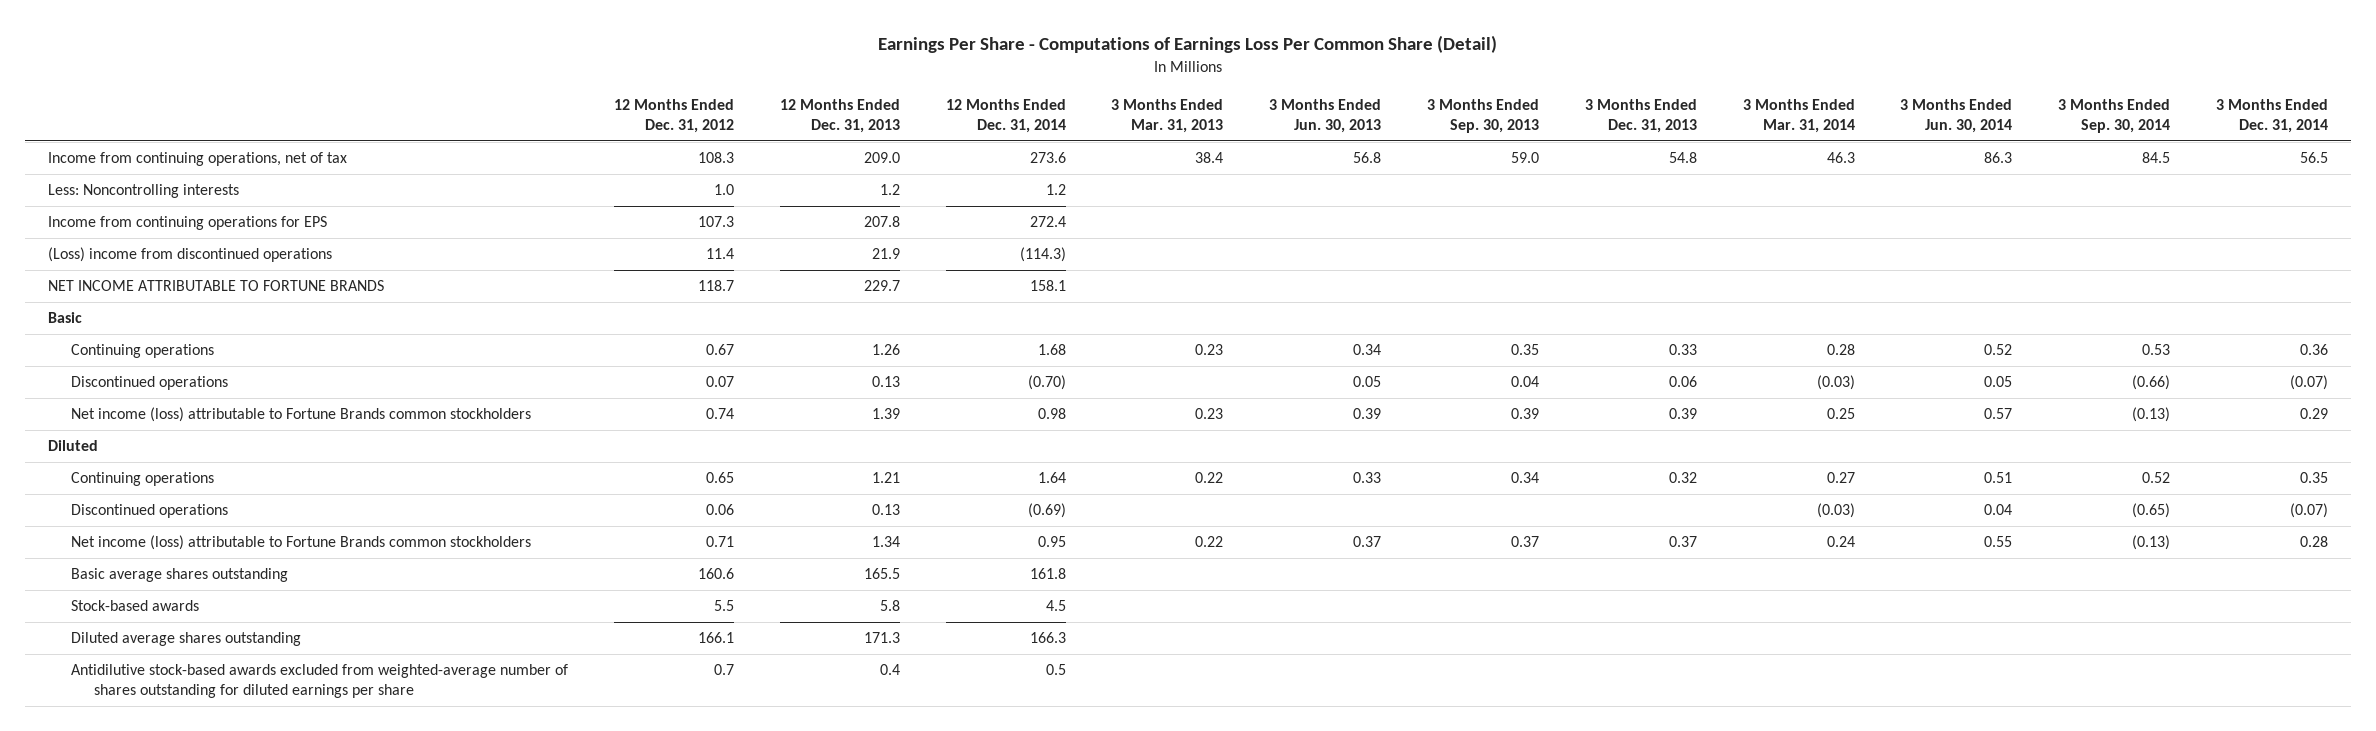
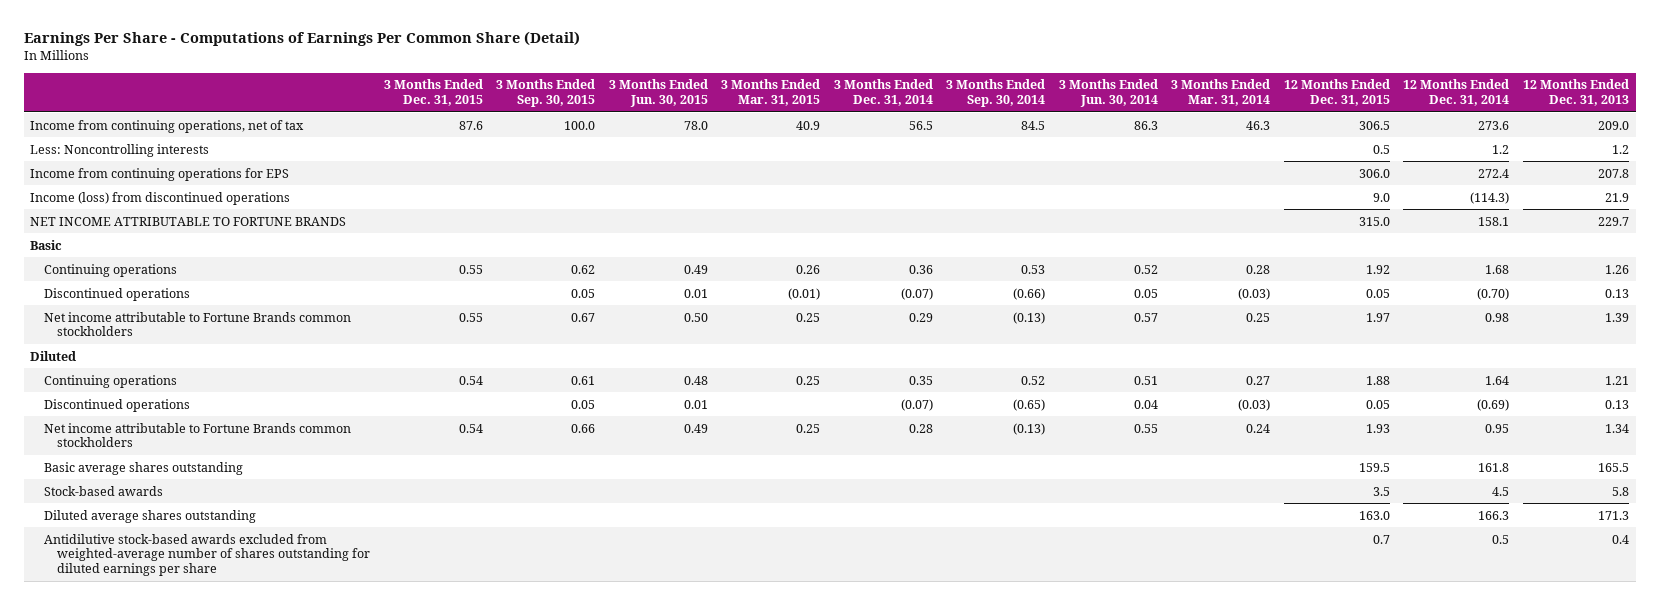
[878,35,1498,54] Earnings Per Share - Computations of Earnings Loss Per Common Share (Detail) -> [23,31,580,47] Earnings Per Share - Computations of Earnings Per Common Share (Detail)
[613,98,734,134] 12 Months Ended Dec. 31, 2012 -> none
[1111,98,1224,134] 3 Months Ended Mar. 31, 2013 -> none
[1269,98,1382,134] 3 Months Ended Jun. 30, 2013 -> none
[1427,98,1540,134] 3 Months Ended Sep. 30, 2013 -> none
[1584,98,1697,134] 3 Months Ended Dec. 31, 2013 -> none
none -> [383,79,483,107] 3 Months Ended Dec. 31, 2015
none -> [496,79,596,108] 3 Months Ended Sep. 30, 2015
none -> [608,79,708,108] 3 Months Ended Jun. 30, 2015
none -> [721,79,821,107] 3 Months Ended Mar. 31, 2015
none -> [1283,79,1390,107] 12 Months Ended Dec. 31, 2015
[48,247,333,263] (Loss) income from discontinued operations -> [30,191,291,205] Income (loss) from discontinued operations
[71,407,532,423] Net income (loss) attributable to Fortune Brands common stockholders -> [43,311,351,337] Net income attributable to Fortune Brands common stockholders
[71,535,532,551] Net income (loss) attributable to Fortune Brands common stockholders -> [43,422,351,448] Net income attributable to Fortune Brands common stockholders

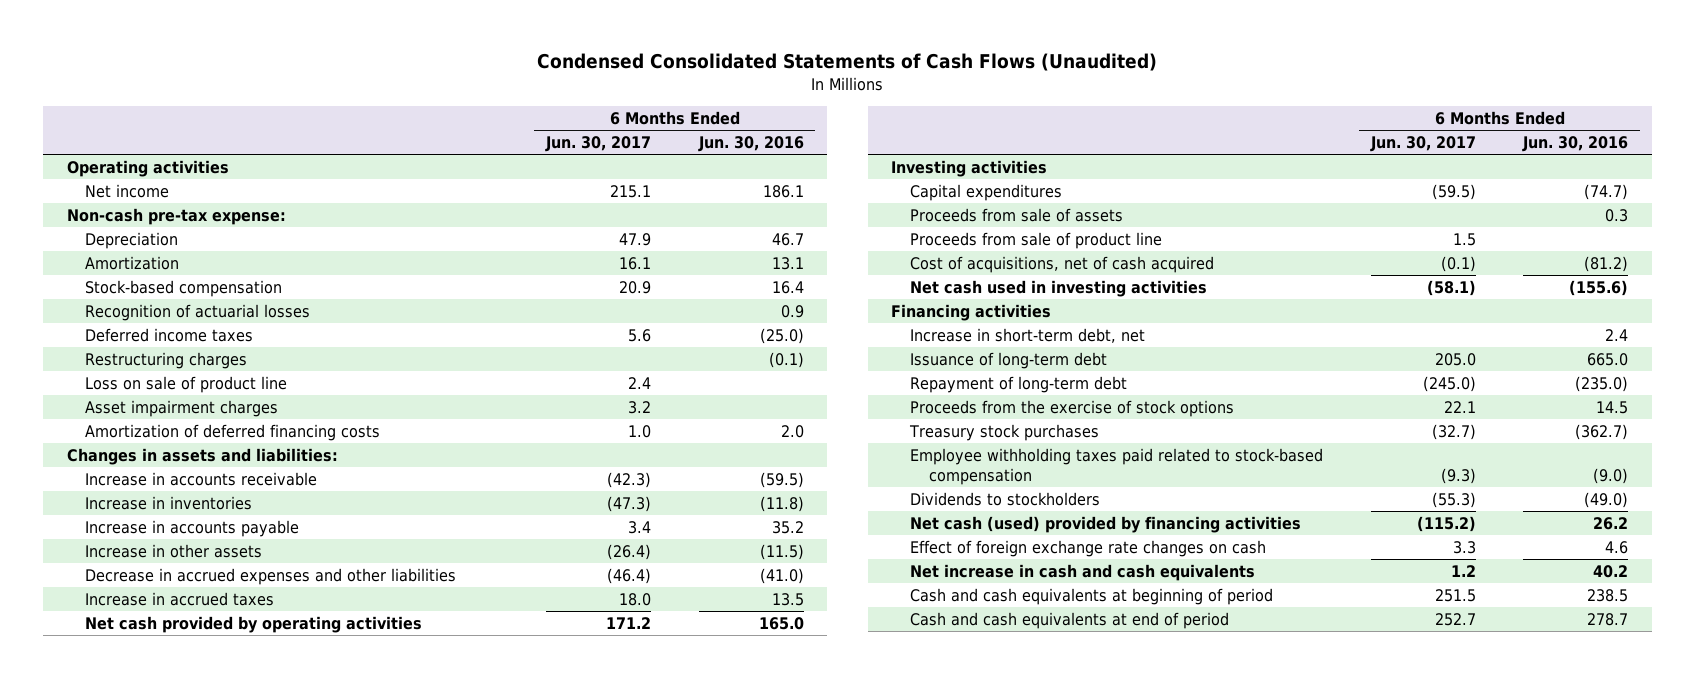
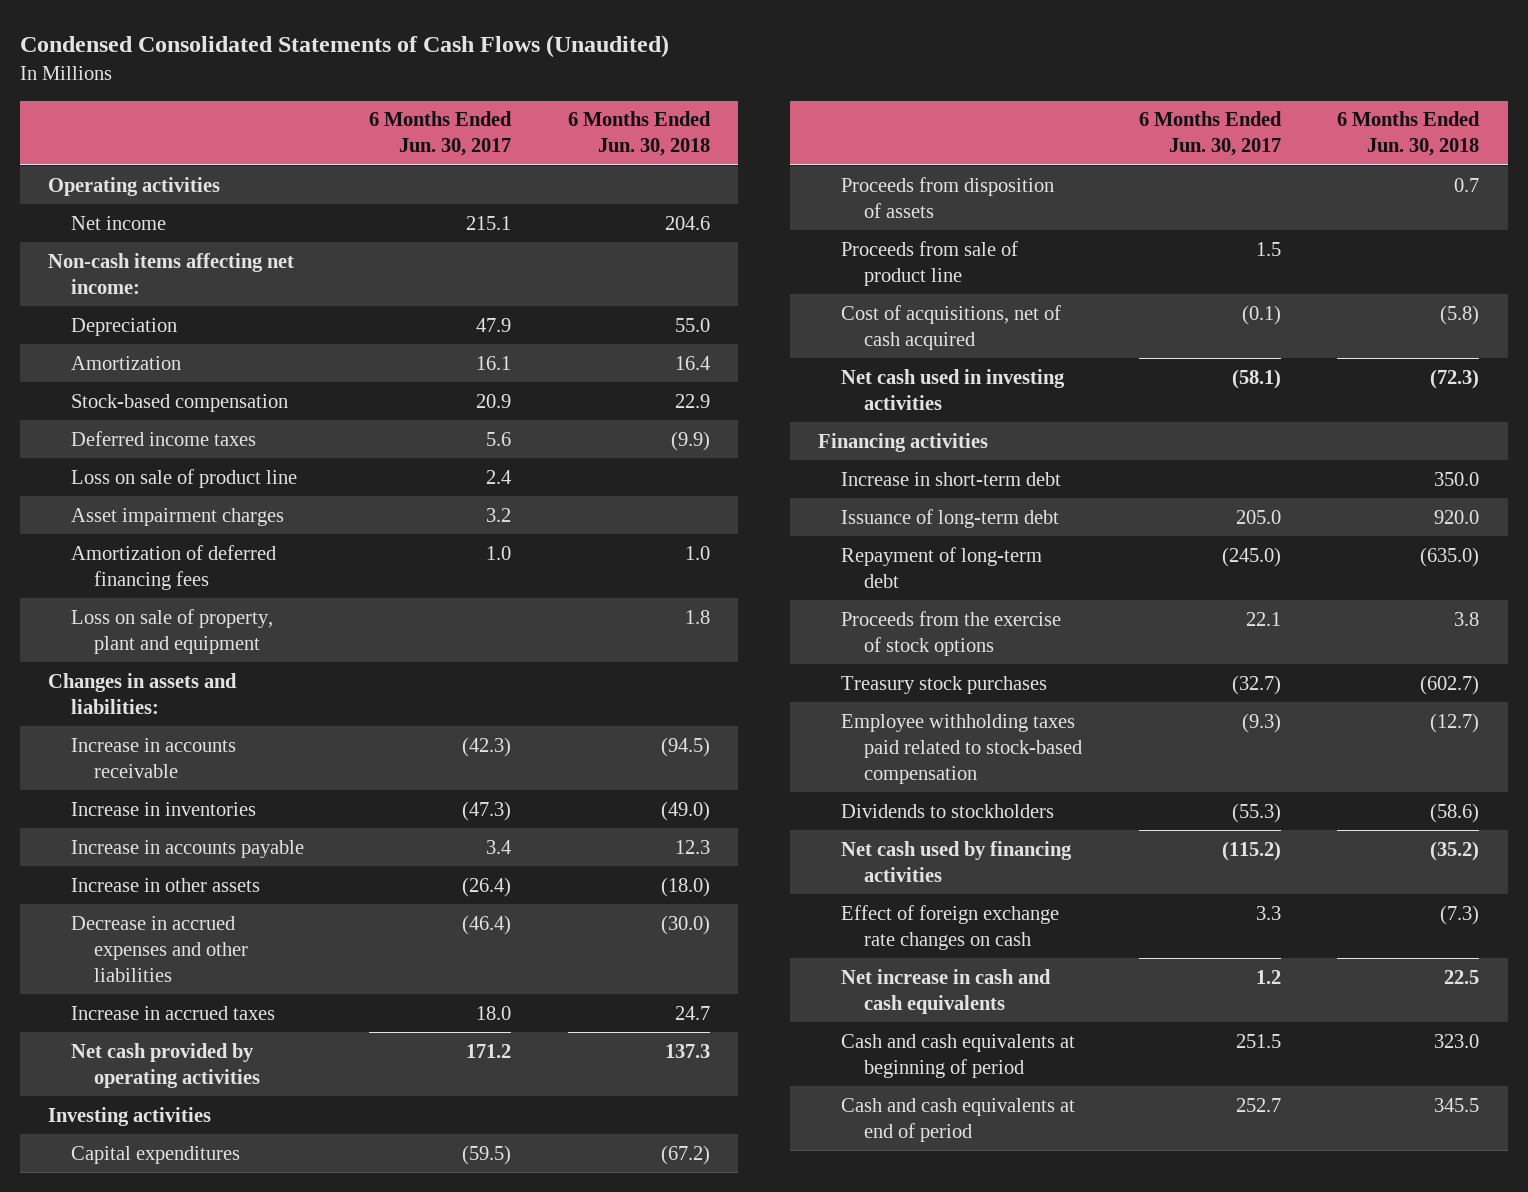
[697,136,804,153] Jun. 30, 2016 -> none
none -> [567,111,711,157] 6 Months Ended Jun. 30, 2018
[66,208,286,226] Non-cash pre-tax expense: -> [48,252,295,294] Non-cash items affecting net income:
[85,304,311,322] Recognition of actuarial losses -> none
[85,352,248,370] Restructuring charges -> none
[85,424,381,442] Amortization of deferred financing costs -> [71,544,277,590] Amortization of deferred financing fees
none -> [71,608,274,654] Loss on sale of property, plant and equipment
[910,208,1124,223] Proceeds from sale of assets -> [840,176,1054,218] Proceeds from disposition of assets
[910,328,1146,344] Increase in short-term debt, net -> [840,471,1061,486] Increase in short-term debt
[910,516,1302,534] Net cash (used) provided by financing activities -> [840,840,1072,882] Net cash used by financing activities

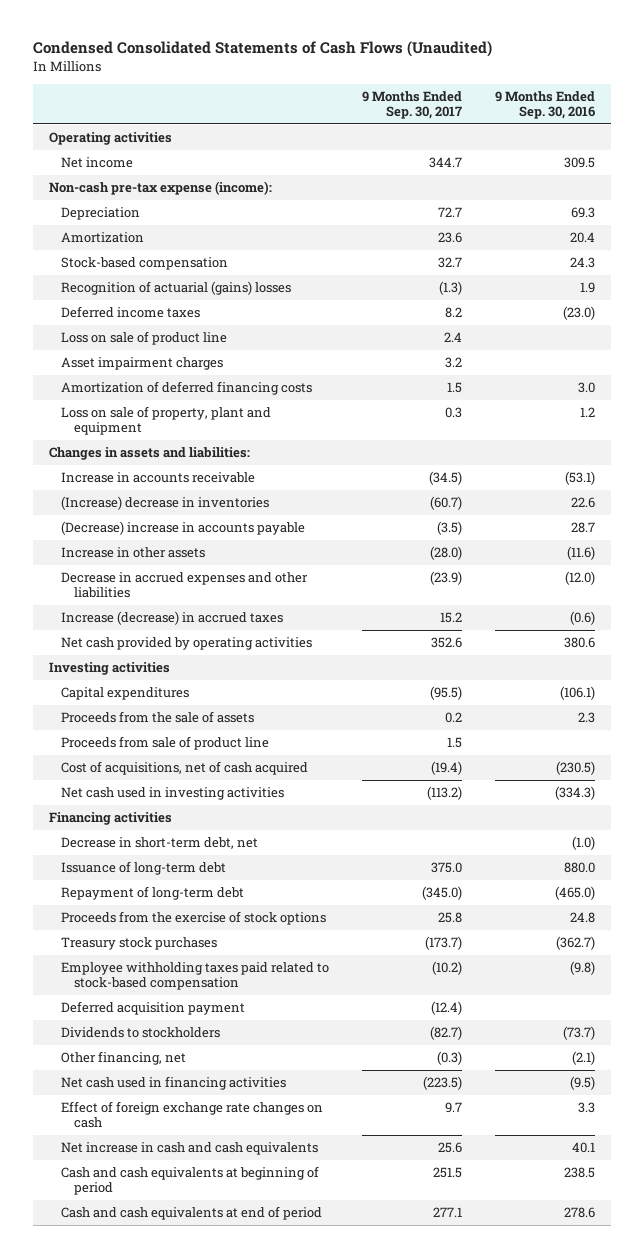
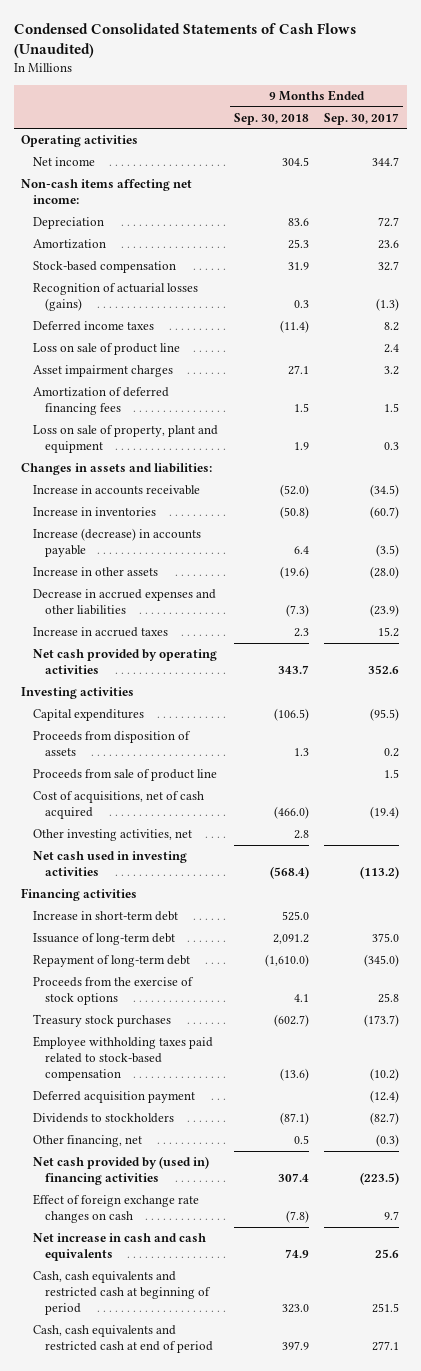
[494,90,595,119] 9 Months Ended Sep. 30, 2016 -> none
none -> [233,112,309,125] Sep. 30, 2018
[49,181,273,196] Non-cash pre-tax expense (income): -> [21,179,193,205] Non-cash items affecting net income:
[61,281,292,296] Recognition of actuarial (gains) losses -> [33,283,199,312] Recognition of actuarial losses (gains)
[61,381,313,396] Amortization of deferred financing costs -> [33,387,170,416] Amortization of deferred financing fees
[61,496,270,511] (Increase) decrease in inventories -> [33,507,157,517] Increase in inventories
[61,521,306,536] (Decrease) increase in accounts payable -> [33,528,202,558] Increase (decrease) in accounts payable
[61,611,284,626] Increase (decrease) in accrued taxes -> [33,627,169,638] Increase in accrued taxes
[61,711,255,724] Proceeds from the sale of assets -> [33,731,192,757] Proceeds from disposition of assets
none -> [33,829,193,842] Other investing activities, net
[61,837,259,850] Decrease in short-term debt, net -> [33,911,179,922] Increase in short-term debt
[61,1076,287,1091] Net cash used in financing activities -> [33,1156,210,1186] Net cash provided by (used in) financing activities
[61,1166,320,1196] Cash and cash equivalents at beginning of period -> [33,1271,212,1316] Cash, cash equivalents and restricted cash at beginning of period
[61,1206,323,1221] Cash and cash equivalents at end of period -> [33,1325,214,1354] Cash, cash equivalents and restricted cash at end of period

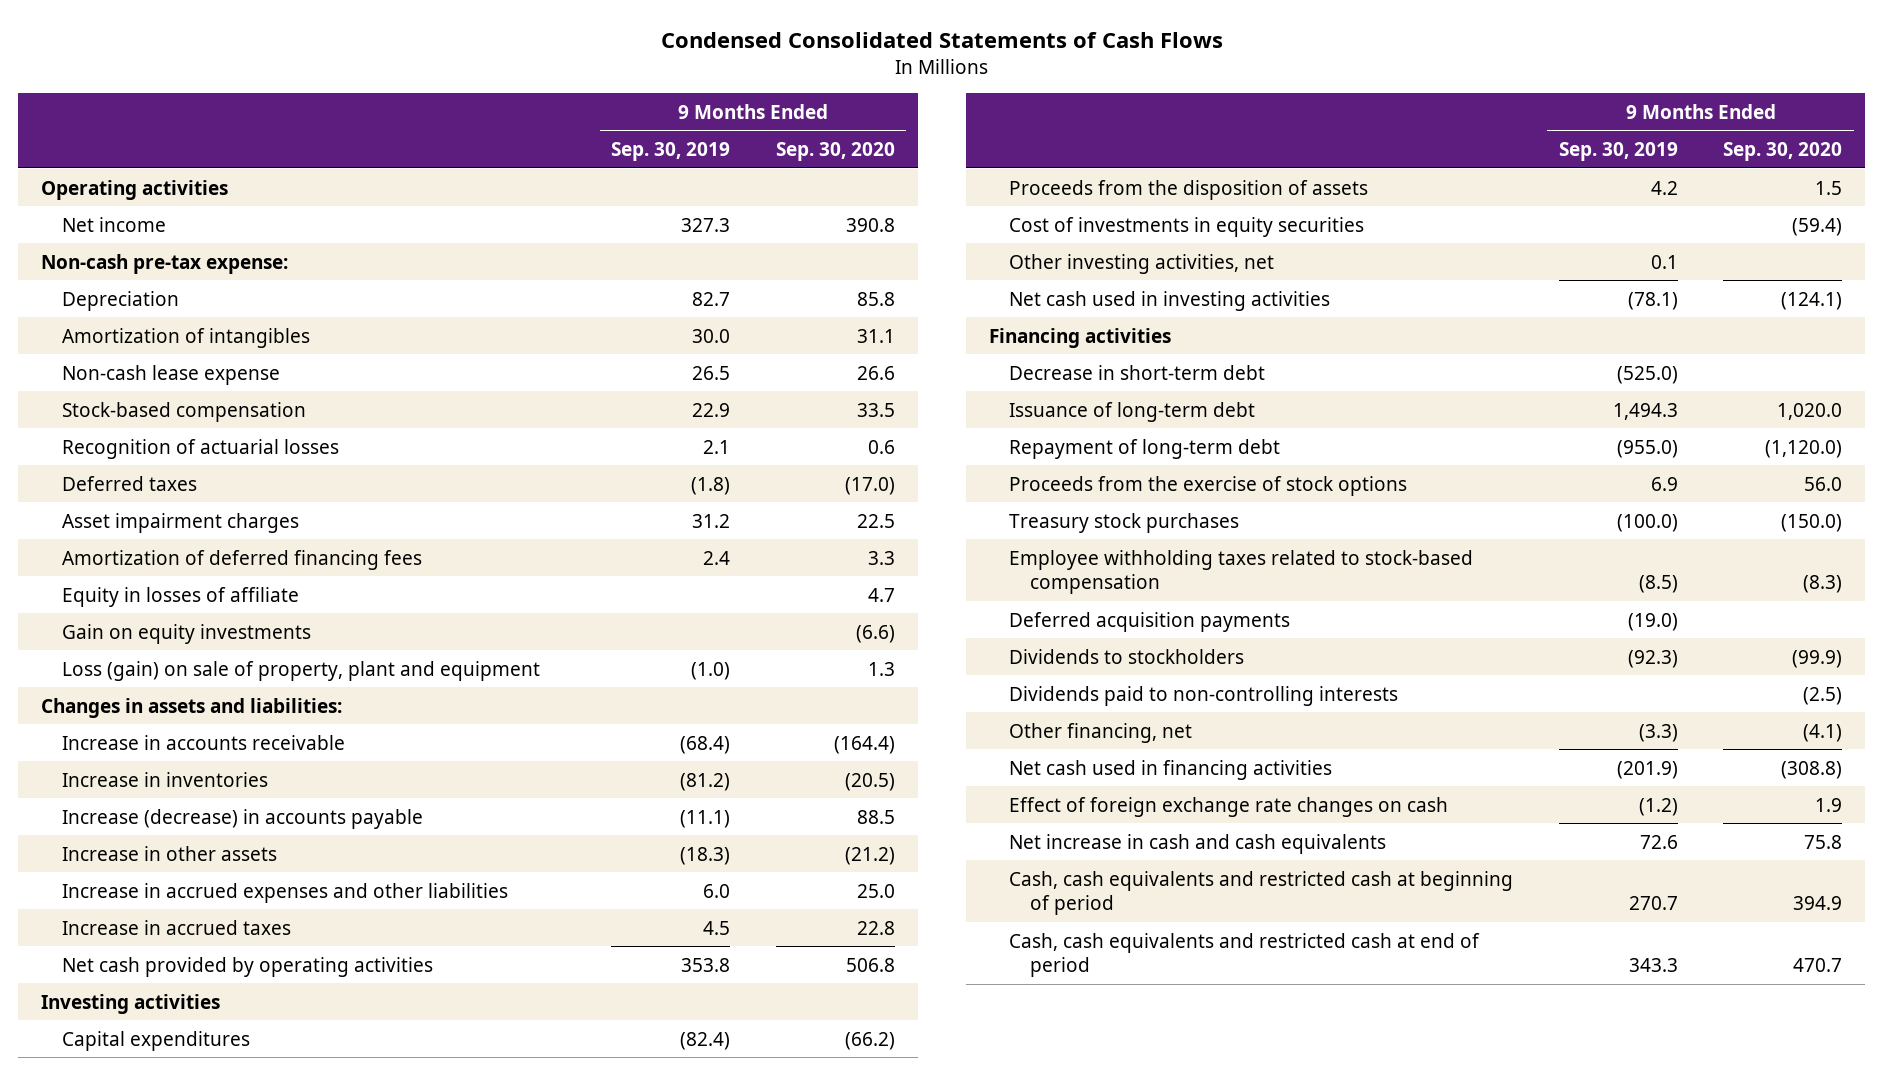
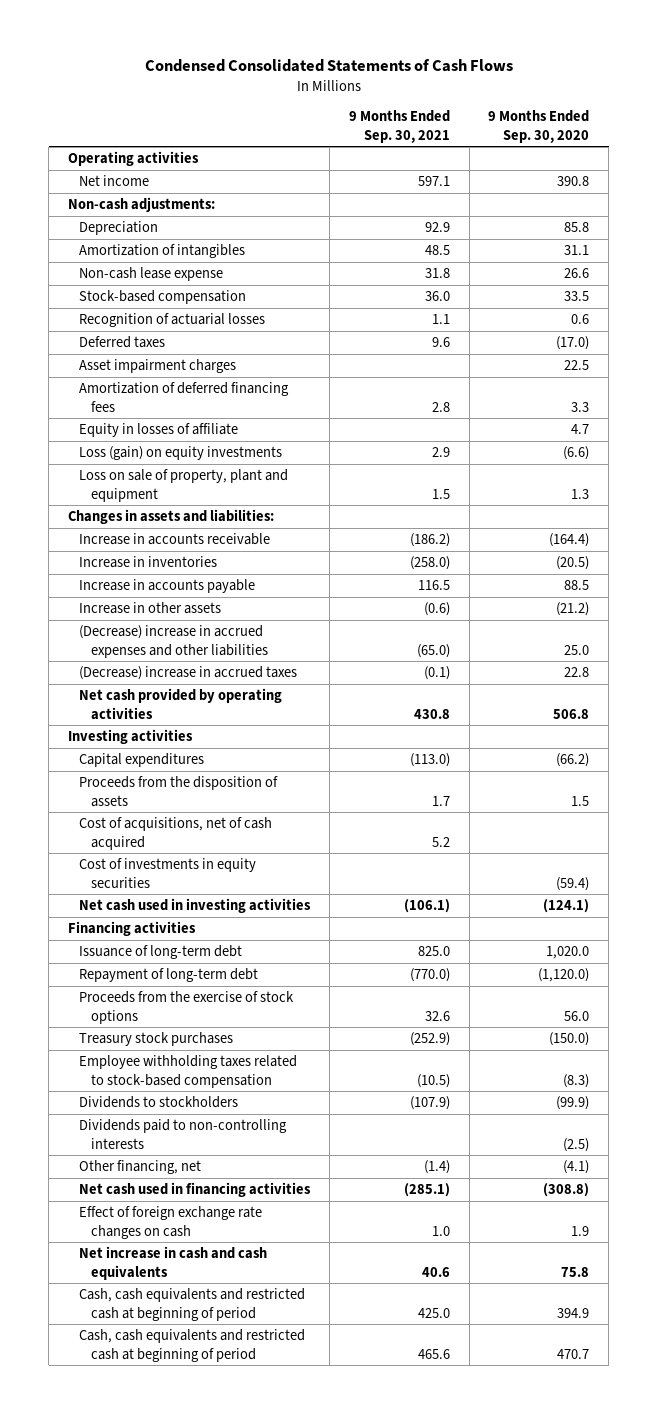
[611,142,731,162] Sep. 30, 2019 -> none
none -> [348,110,450,143] 9 Months Ended Sep. 30, 2021
[41,253,289,274] Non-cash pre-tax expense: -> [67,197,215,213] Non-cash adjustments:
[61,623,311,644] Gain on equity investments -> [79,446,283,461] Loss (gain) on equity investments
[61,660,540,681] Loss (gain) on sale of property, plant and equipment -> [79,469,289,502] Loss on sale of property, plant and equipment
[61,808,423,829] Increase (decrease) in accounts payable -> [79,579,256,594] Increase in accounts payable
[61,882,508,903] Increase in accrued expenses and other liabilities -> [79,625,269,658] (Decrease) increase in accrued expenses and other liabilities
[61,919,291,935] Increase in accrued taxes -> [79,666,298,681] (Decrease) increase in accrued taxes
none -> [79,817,273,850] Cost of acquisitions, net of cash acquired
[1009,253,1275,274] Other investing activities, net -> none
[1009,364,1266,380] Decrease in short-term debt -> none
[1009,611,1291,632] Deferred acquisition payments -> none
[1009,932,1481,978] Cash, cash equivalents and restricted cash at end of period -> [79,1329,306,1362] Cash, cash equivalents and restricted cash at beginning of period

